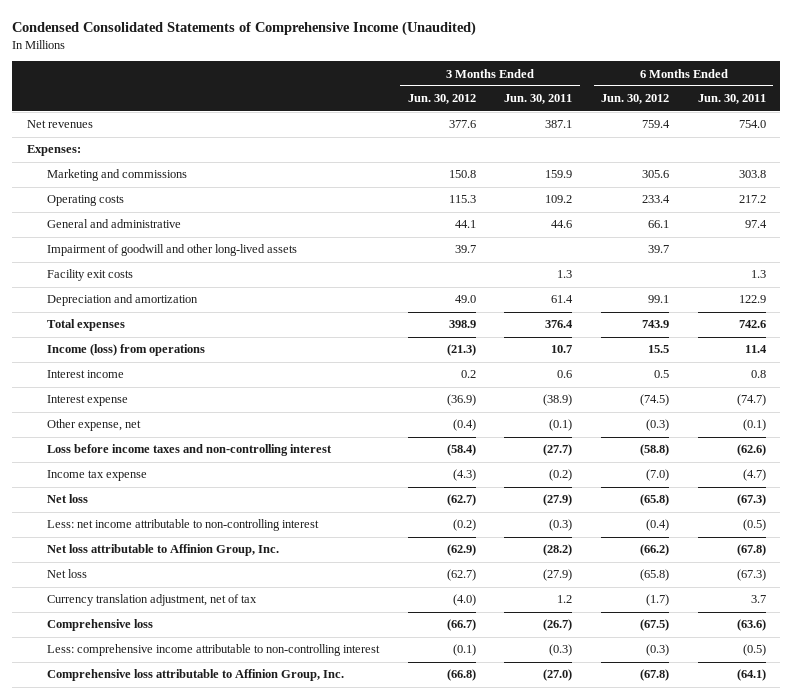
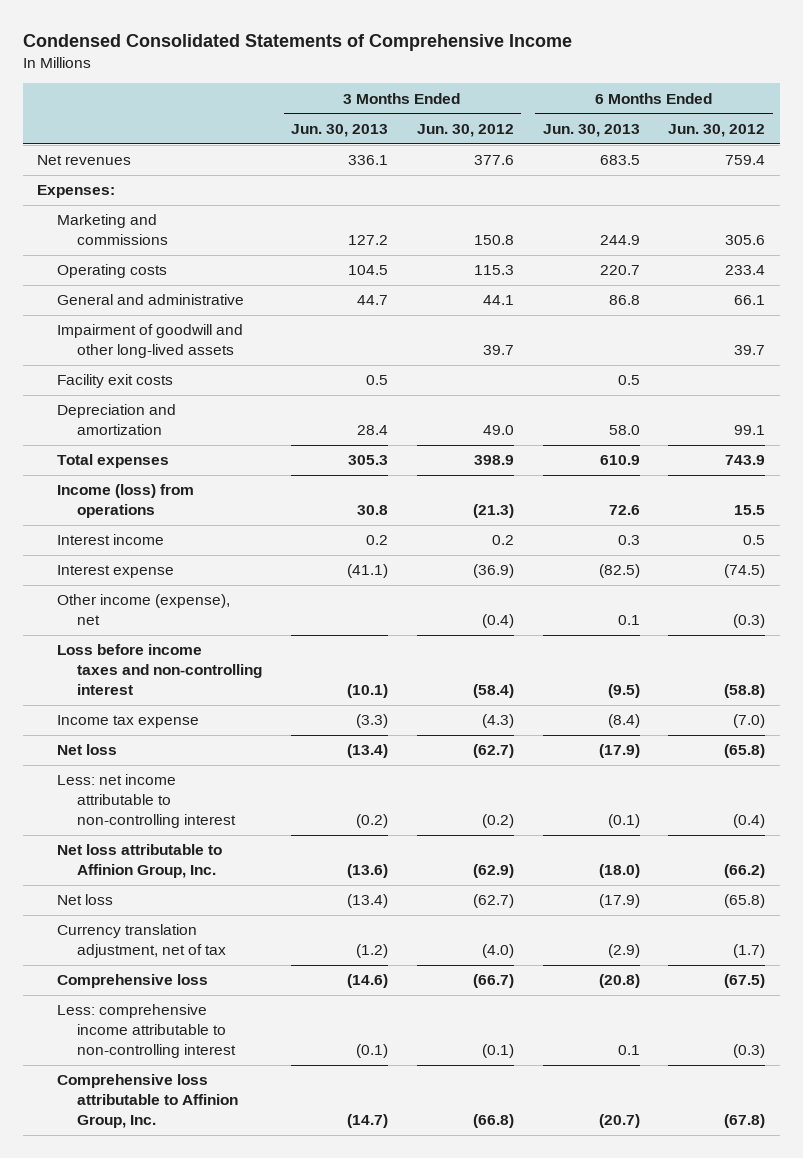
[12,20,477,36] Condensed Consolidated Statements of Comprehensive Income (Unaudited) -> [22,34,572,52] Condensed Consolidated Statements of Comprehensive Income
[504,94,573,105] Jun. 30, 2011 -> none
[698,94,767,105] Jun. 30, 2011 -> none
none -> [291,123,389,137] Jun. 30, 2013
none -> [542,123,640,137] Jun. 30, 2013
[46,419,141,432] Other expense, net -> [57,594,231,626] Other income (expense), net

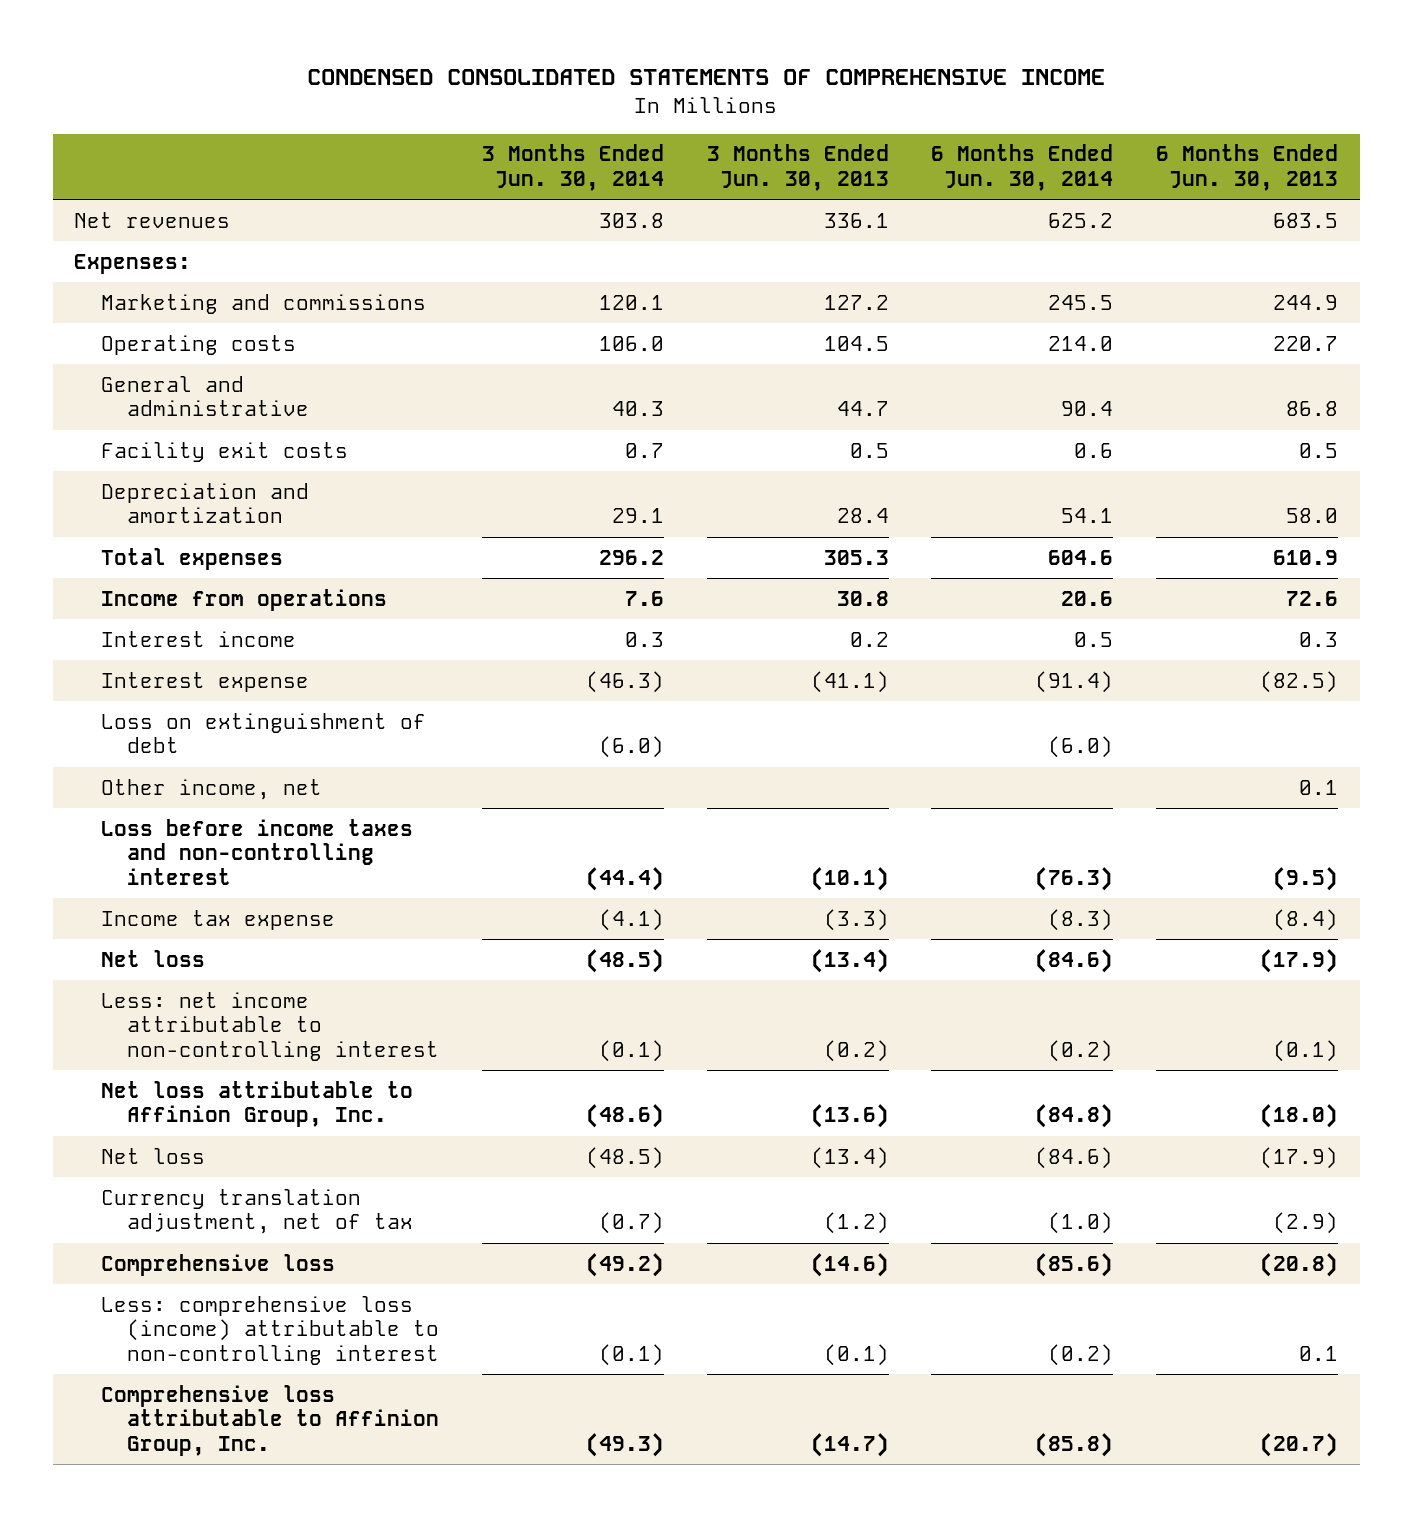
[22,34,572,52] Condensed Consolidated Statements of Comprehensive Income -> [307,68,1106,85] CONDENSED CONSOLIDATED STATEMENTS OF COMPREHENSIVE INCOME
[416,123,514,137] Jun. 30, 2012 -> none
[668,123,766,137] Jun. 30, 2012 -> none
none -> [481,144,664,192] 3 Months Ended Jun. 30, 2014
none -> [931,144,1114,192] 6 Months Ended Jun. 30, 2014
[57,324,244,359] Impairment of goodwill and other long-lived assets -> none
[57,484,195,519] Income (loss) from operations -> [100,588,387,611] Income from operations
none -> [100,712,426,754] Loss on extinguishment of debt
[57,594,231,626] Other income (expense), net -> [100,778,322,800] Other income, net
[57,1004,237,1059] Less: comprehensive income attributable to non-controlling interest -> [100,1295,439,1366] Less: comprehensive loss (income) attributable to non-controlling interest

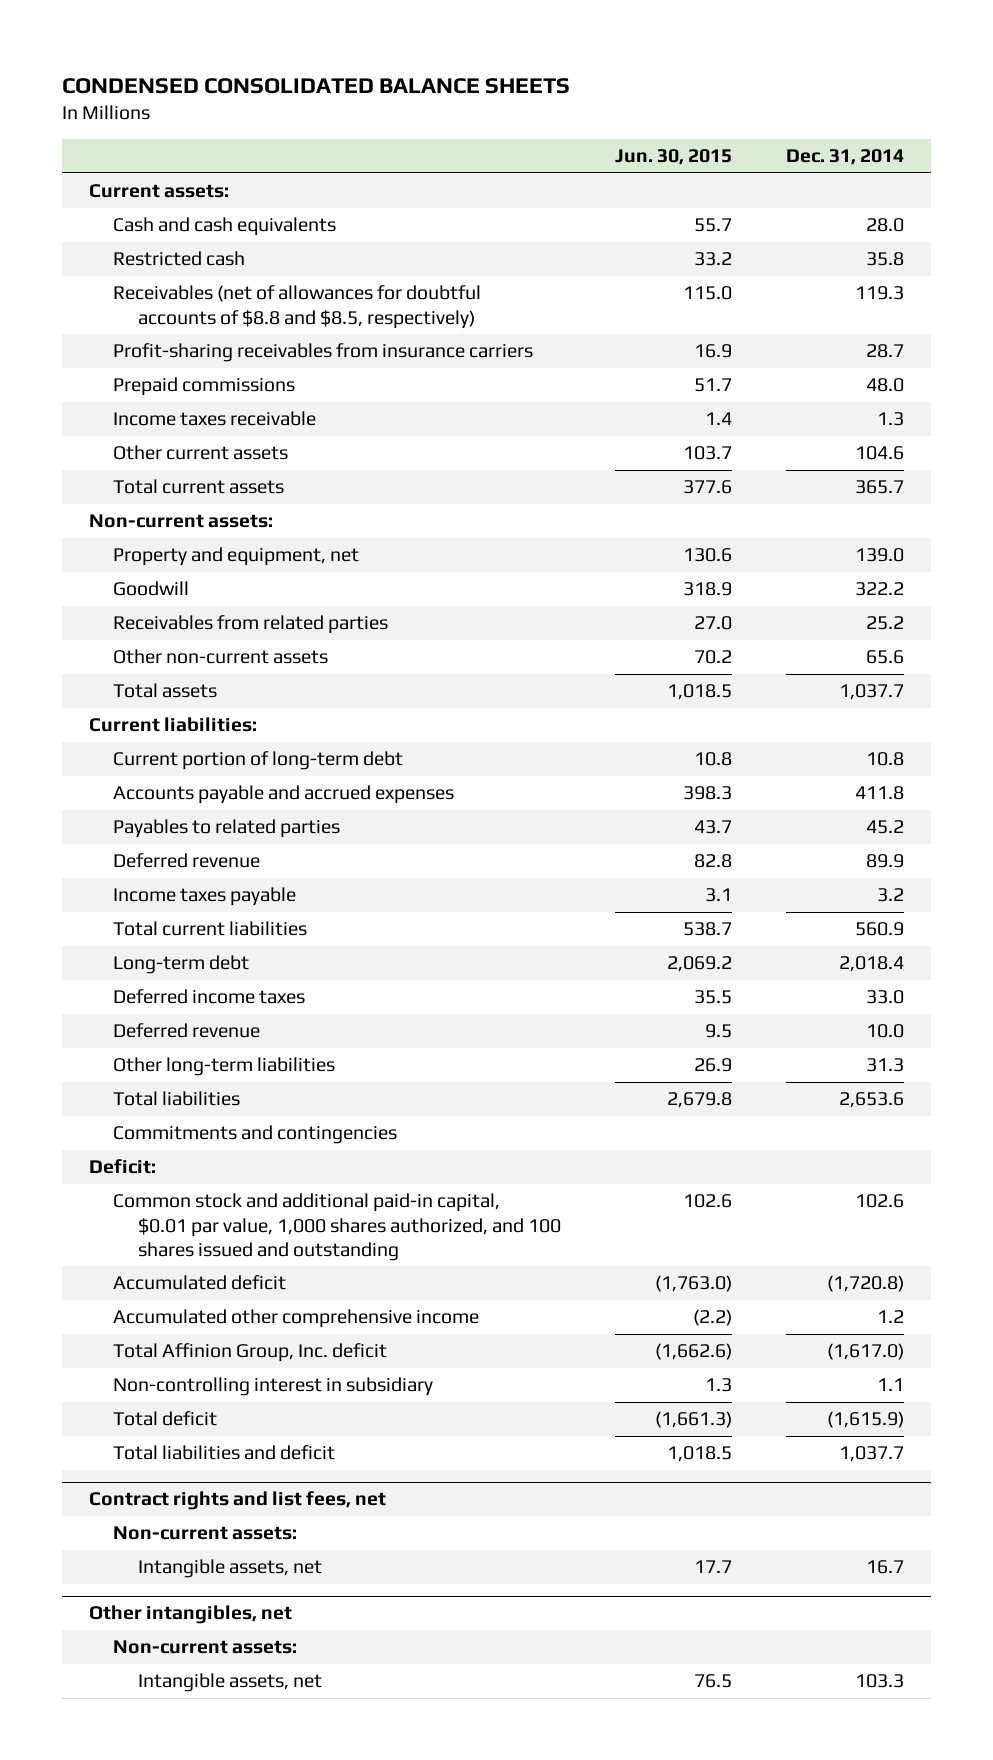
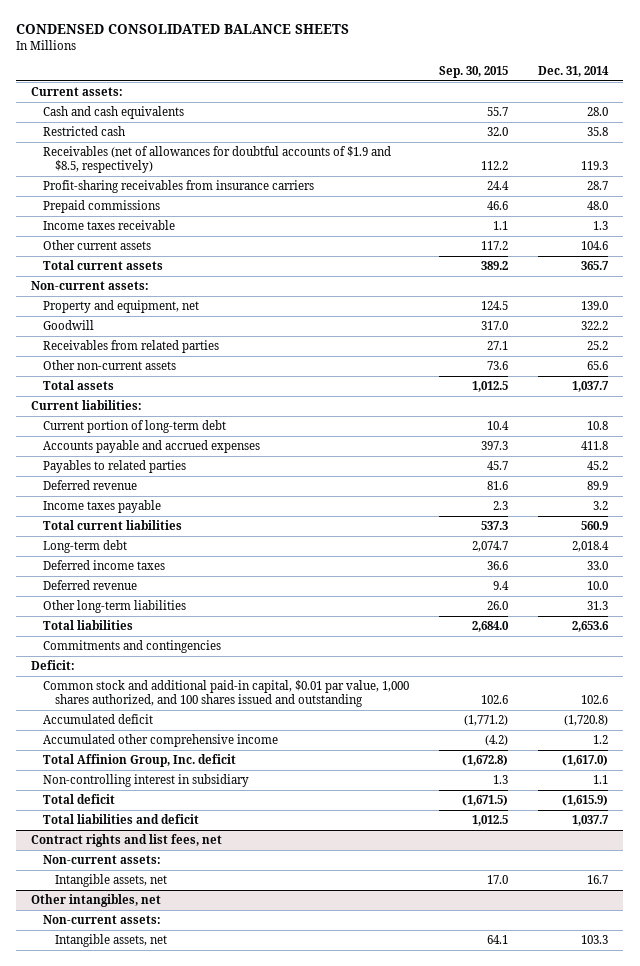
[614,149,732,166] Jun. 30, 2015 -> none
none -> [439,66,509,79] Sep. 30, 2015
[113,285,482,329] Receivables (net of allowances for doubtful accounts of $8.8 and $8.5, respectively) -> [43,145,392,174] Receivables (net of allowances for doubtful accounts of $1.9 and $8.5, respectively)

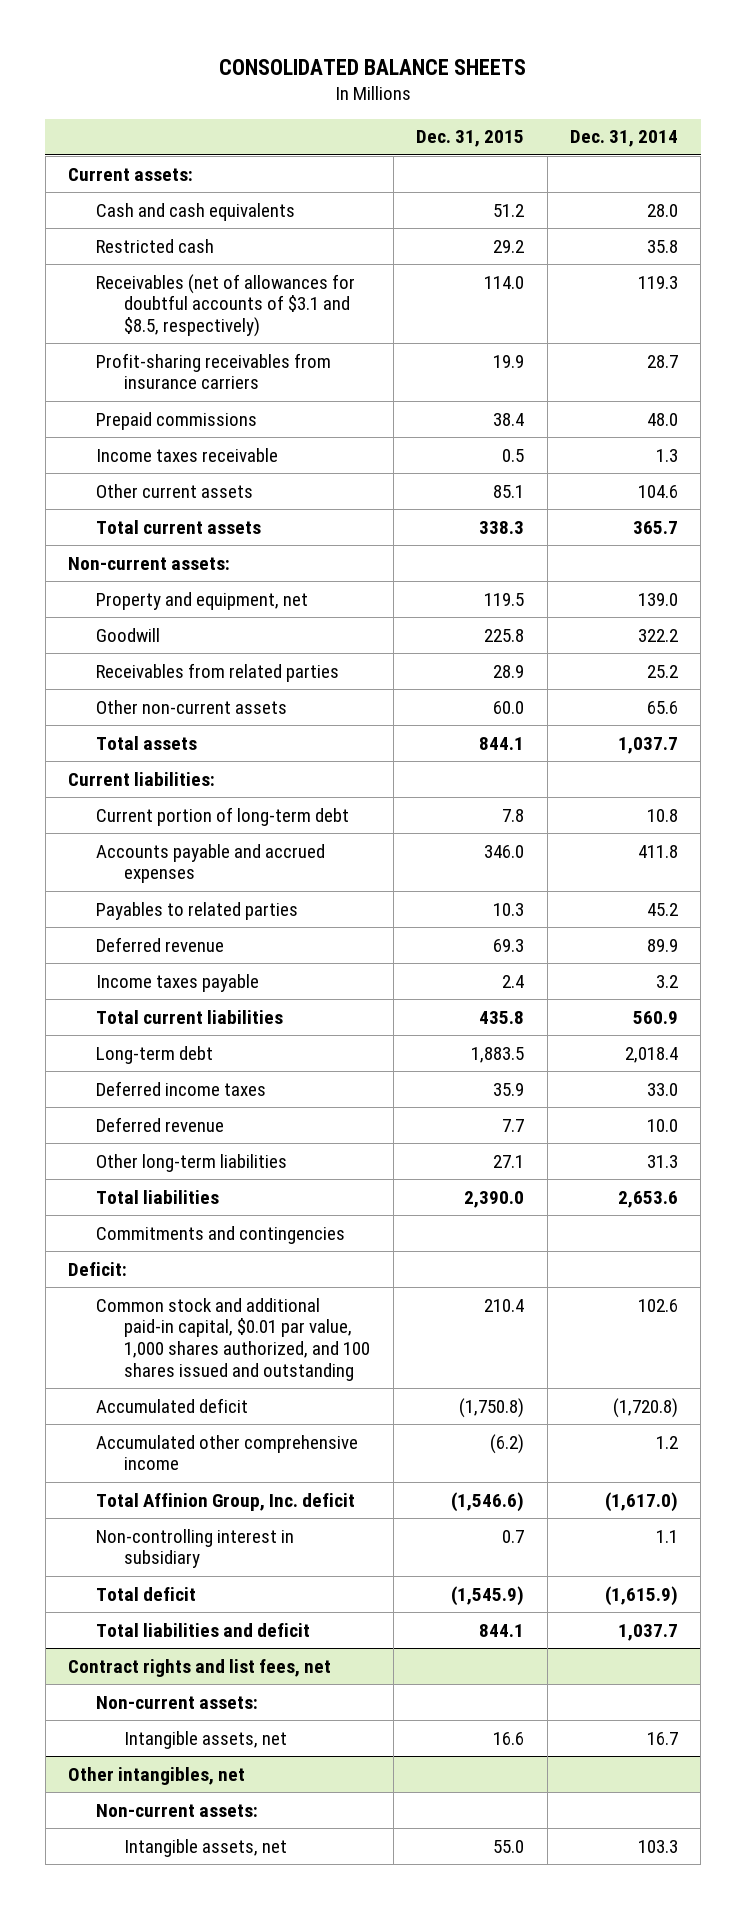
[16,24,350,35] CONDENSED CONSOLIDATED BALANCE SHEETS -> [219,58,527,75] CONSOLIDATED BALANCE SHEETS
[439,66,509,79] Sep. 30, 2015 -> none
none -> [416,130,525,148] Dec. 31, 2015
[43,145,392,174] Receivables (net of allowances for doubtful accounts of $1.9 and $8.5, respectively) -> [96,273,356,338] Receivables (net of allowances for doubtful accounts of $3.1 and $8.5, respectively)

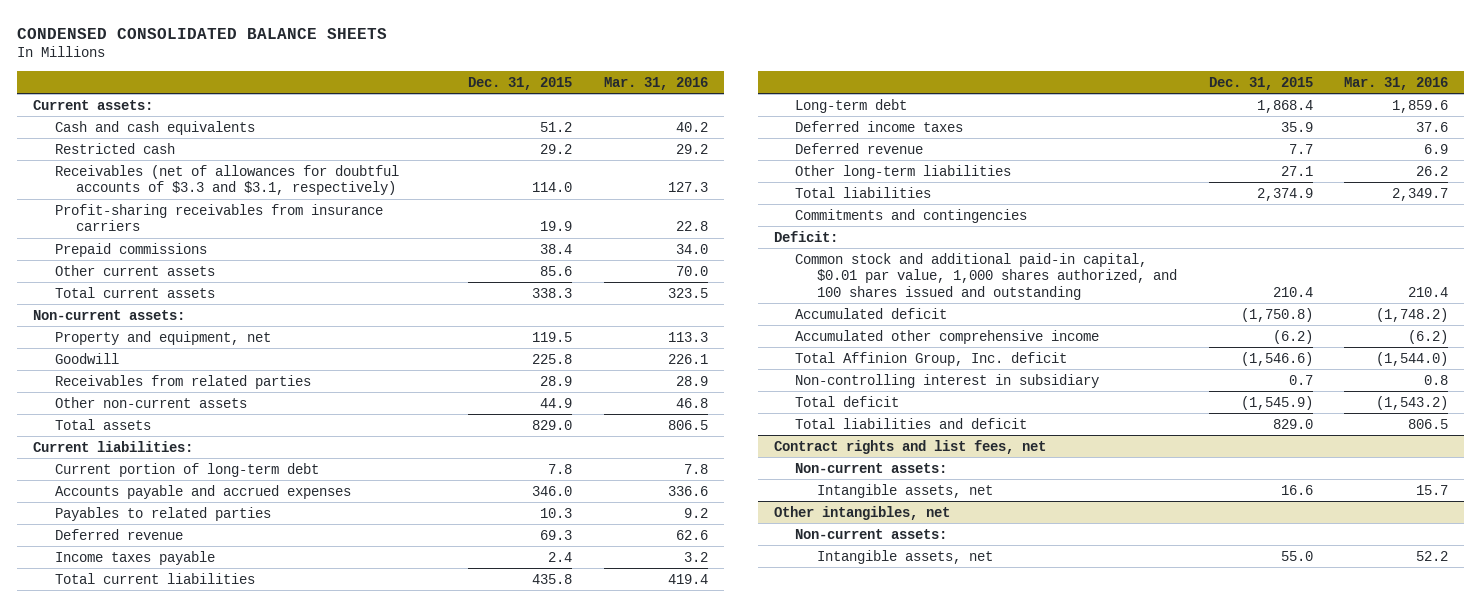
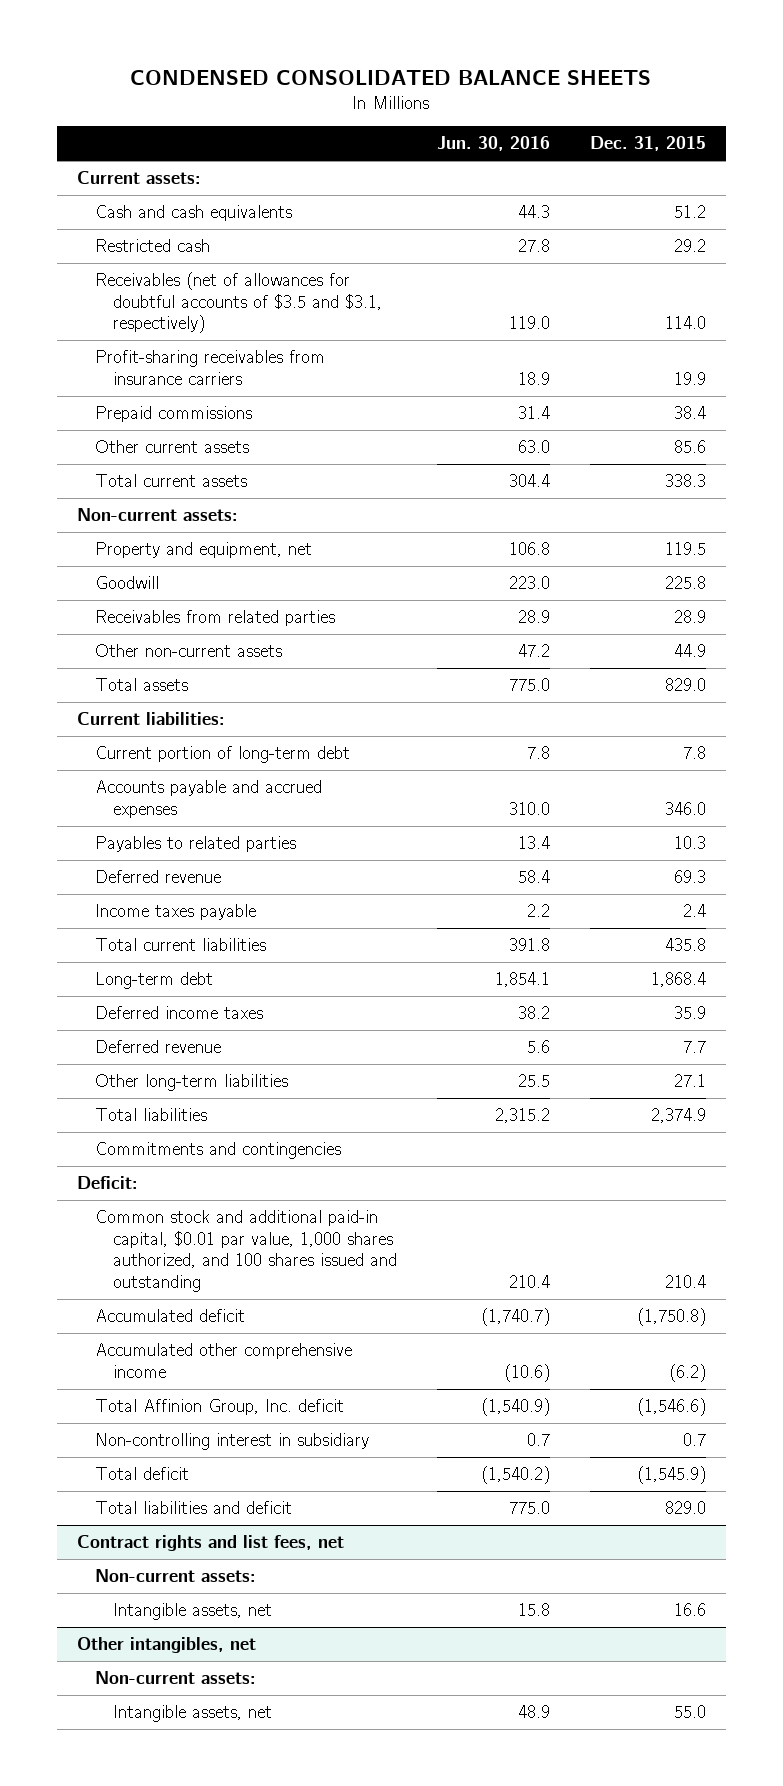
[603,76,708,90] Mar. 31, 2016 -> none
none -> [436,136,550,152] Jun. 30, 2016
[54,164,399,196] Receivables (net of allowances for doubtful accounts of $3.3 and $3.1, respectively) -> [94,272,383,334] Receivables (net of allowances for doubtful accounts of $3.5 and $3.1, respectively)

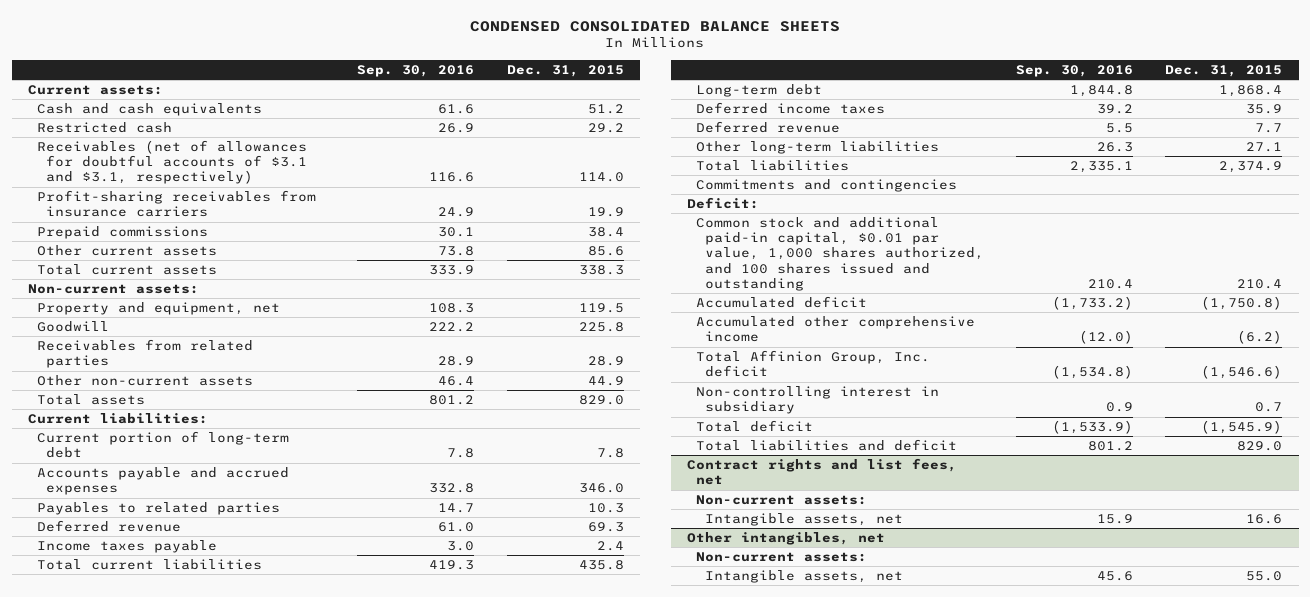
[436,136,550,152] Jun. 30, 2016 -> none
none -> [357,64,475,77] Sep. 30, 2016
[94,272,383,334] Receivables (net of allowances for doubtful accounts of $3.5 and $3.1, respectively) -> [36,140,307,185] Receivables (net of allowances for doubtful accounts of $3.1 and $3.1, respectively)

